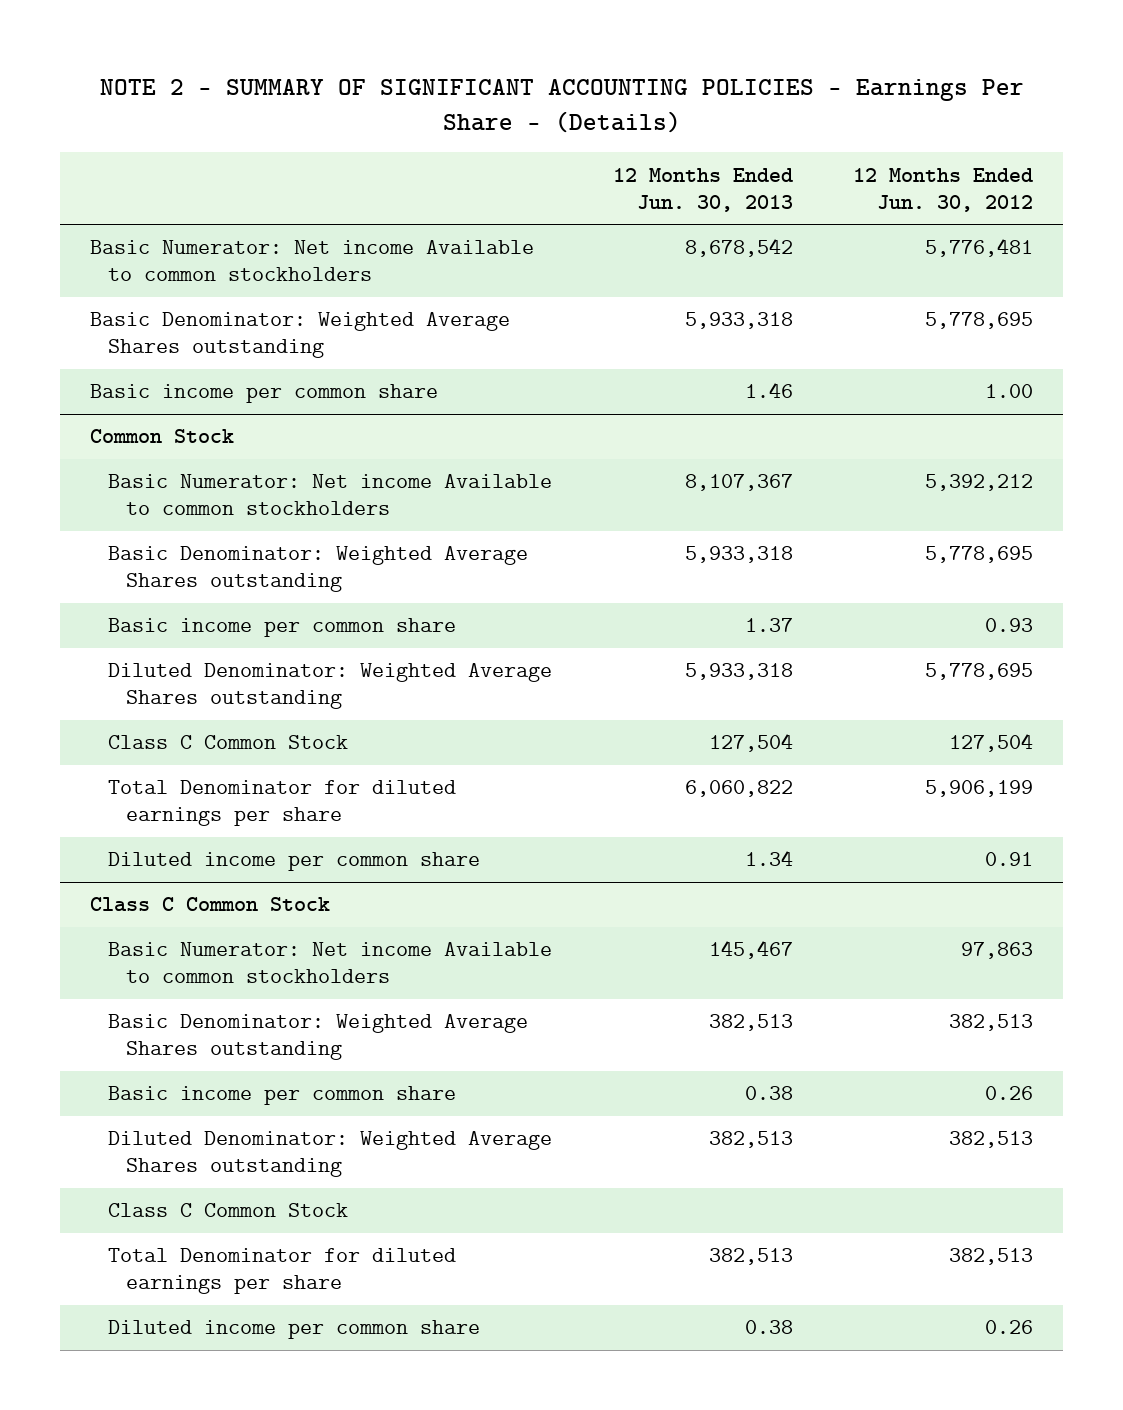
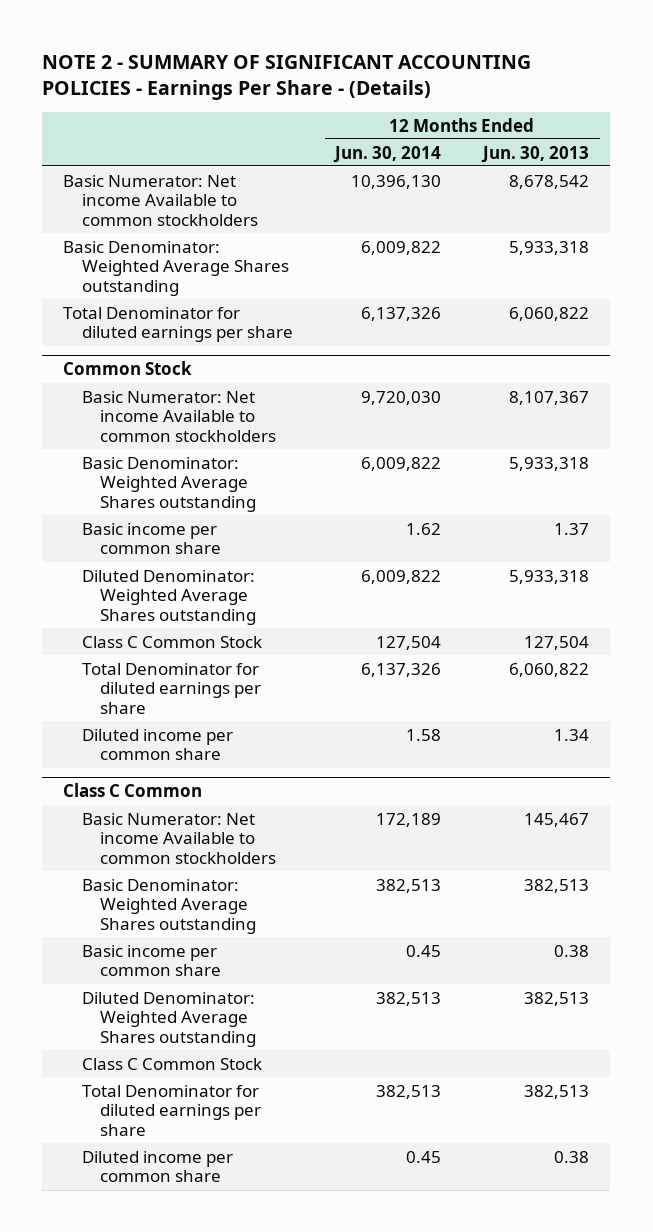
[853,167,1034,212] 12 Months Ended Jun. 30, 2012 -> none
none -> [333,145,442,163] Jun. 30, 2014
[89,384,438,404] Basic income per common share -> none
none -> [63,306,293,343] Total Denominator for diluted earnings per share
[89,897,330,913] Class C Common Stock -> [63,783,203,798] Class C Common

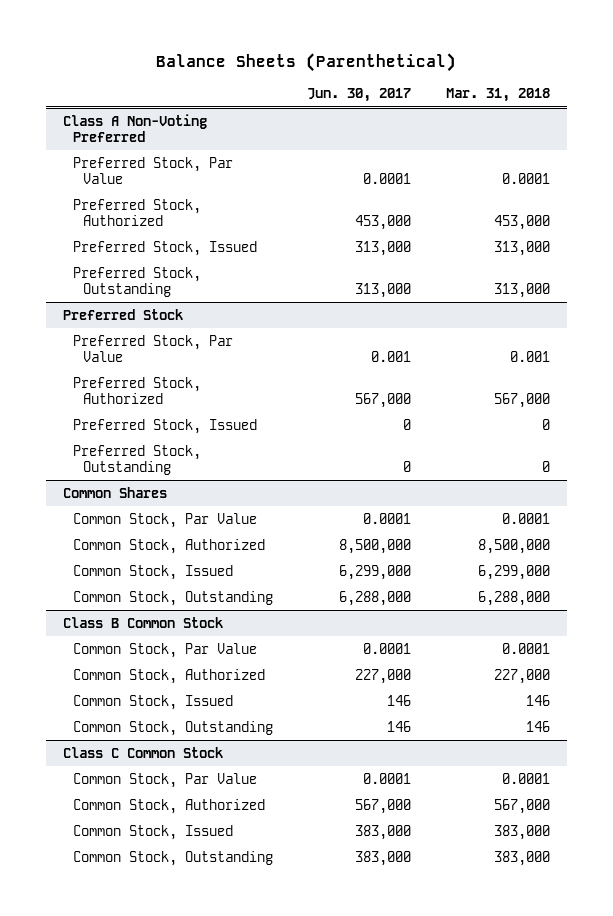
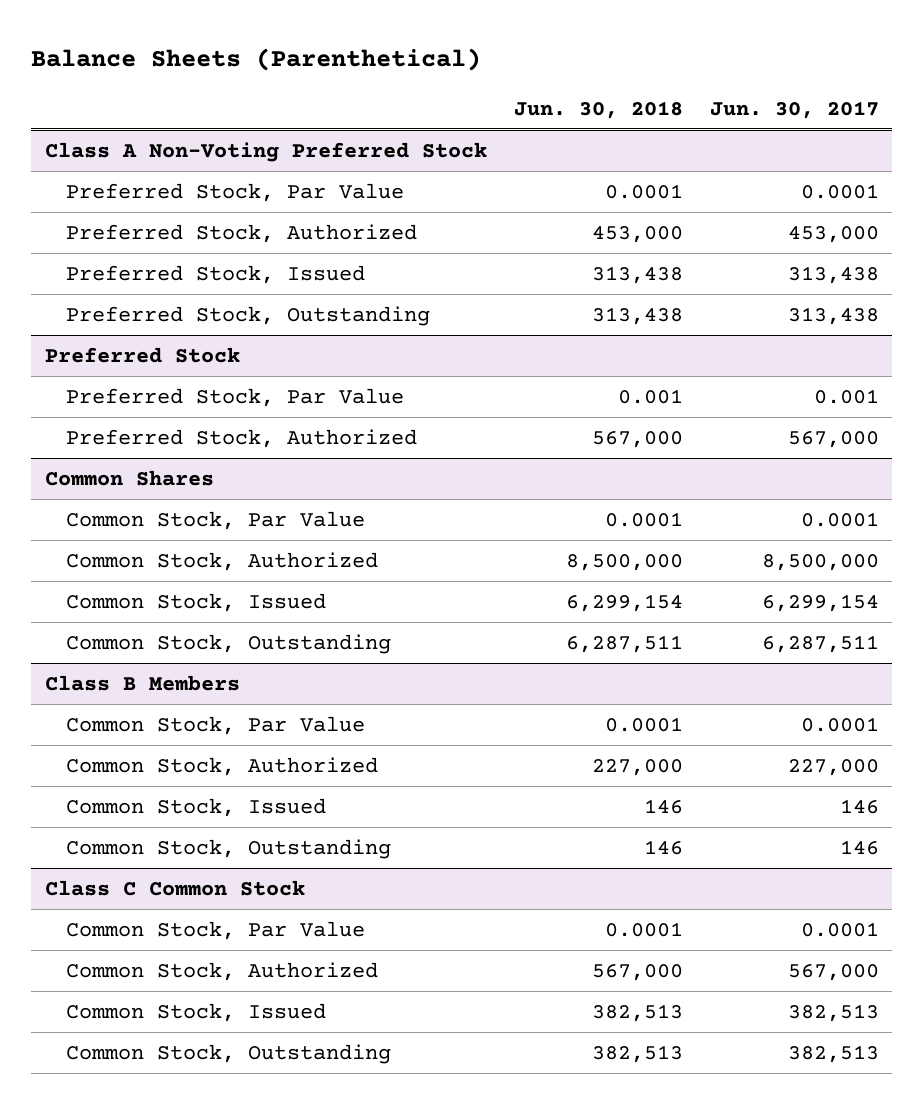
[445,88,550,103] Mar. 31, 2018 -> none
none -> [513,100,683,119] Jun. 30, 2018
[63,113,208,143] Class A Non-Voting Preferred -> [44,141,487,162] Class A Non-Voting Preferred Stock
[355,240,412,256] 313,000 -> [787,265,879,284] 313,438
[355,283,412,299] 313,000 -> [787,306,879,325] 313,438
[73,418,258,434] Preferred Stock, Issued -> none
[73,444,202,476] Preferred Stock, Outstanding -> none
[339,564,412,580] 6,299,000 -> [761,593,879,612] 6,299,154
[339,590,412,606] 6,288,000 -> [761,634,879,653] 6,287,511
[63,616,224,628] Class B Common Stock -> [44,674,240,691] Class B Members
[355,824,412,840] 383,000 -> [787,1003,879,1022] 382,513
[355,850,412,866] 383,000 -> [787,1044,879,1063] 382,513

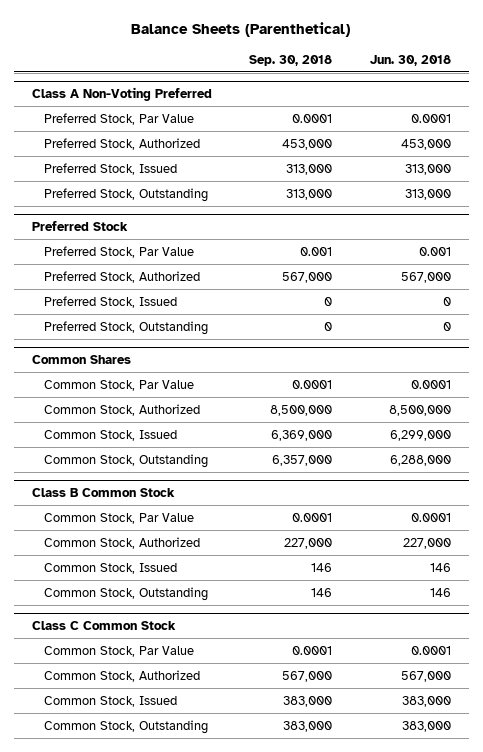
[709,100,879,119] Jun. 30, 2017 -> none
none -> [249,54,333,66] Sep. 30, 2018
[44,141,487,162] Class A Non-Voting Preferred Stock -> [32,87,213,102] Class A Non-Voting Preferred
[591,265,683,284] 313,438 -> [404,163,451,175] 313,000
[591,306,683,325] 313,438 -> [404,188,451,200] 313,000
none -> [43,295,177,308] Preferred Stock, Issued
none -> [43,320,208,335] Preferred Stock, Outstanding
[565,593,683,612] 6,299,154 -> [389,429,451,441] 6,299,000
[565,634,683,653] 6,287,511 -> [389,454,451,466] 6,288,000
[44,674,240,691] Class B Members -> [32,488,176,498] Class B Common Stock
[591,1003,683,1022] 382,513 -> [401,695,451,707] 383,000
[591,1044,683,1063] 382,513 -> [401,720,451,732] 383,000

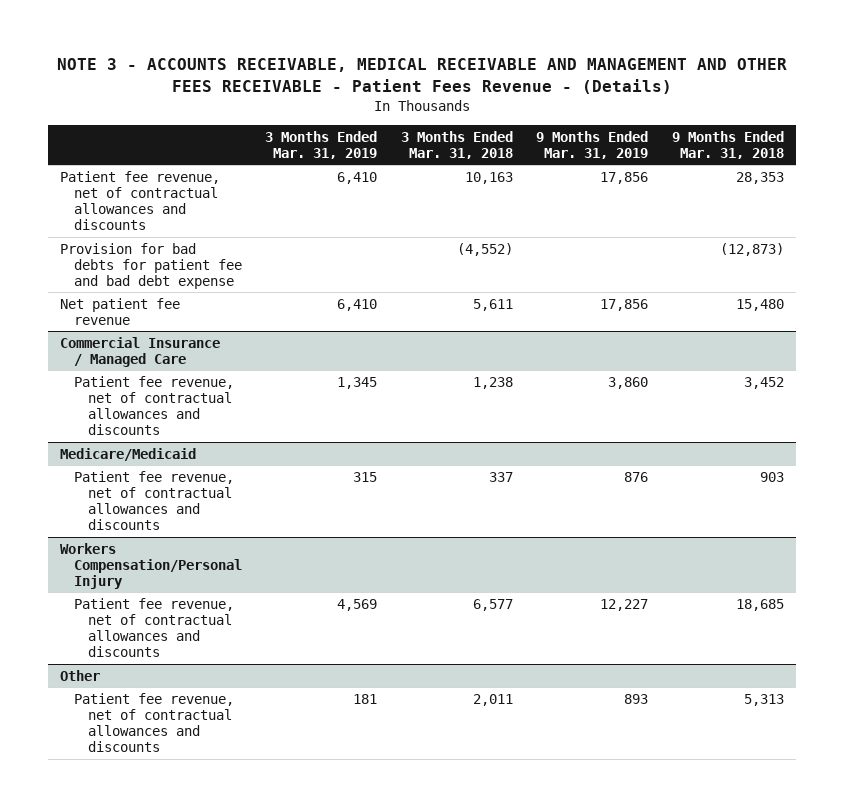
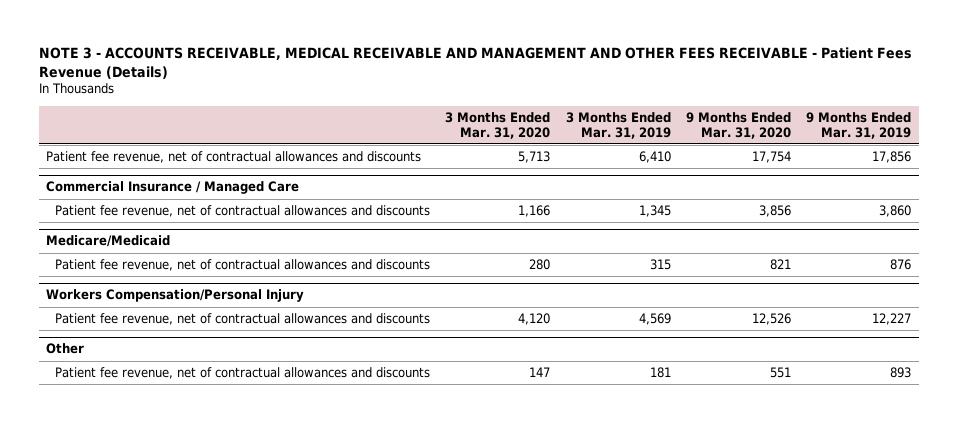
[56,58,787,94] NOTE 3 - ACCOUNTS RECEIVABLE, MEDICAL RECEIVABLE AND MANAGEMENT AND OTHER FEES RECEIVABLE - Patient Fees Revenue - (Details) -> [38,46,912,79] NOTE 3 - ACCOUNTS RECEIVABLE, MEDICAL RECEIVABLE AND MANAGEMENT AND OTHER FEES RECEIVABLE - Patient Fees Revenue (Details)
[400,130,513,159] 3 Months Ended Mar. 31, 2018 -> none
[671,130,784,159] 9 Months Ended Mar. 31, 2018 -> none
none -> [445,111,551,139] 3 Months Ended Mar. 31, 2020
none -> [685,111,791,139] 9 Months Ended Mar. 31, 2020
[59,242,242,290] Provision for bad debts for patient fee and bad debt expense -> none
[59,297,180,325] Net patient fee revenue -> none

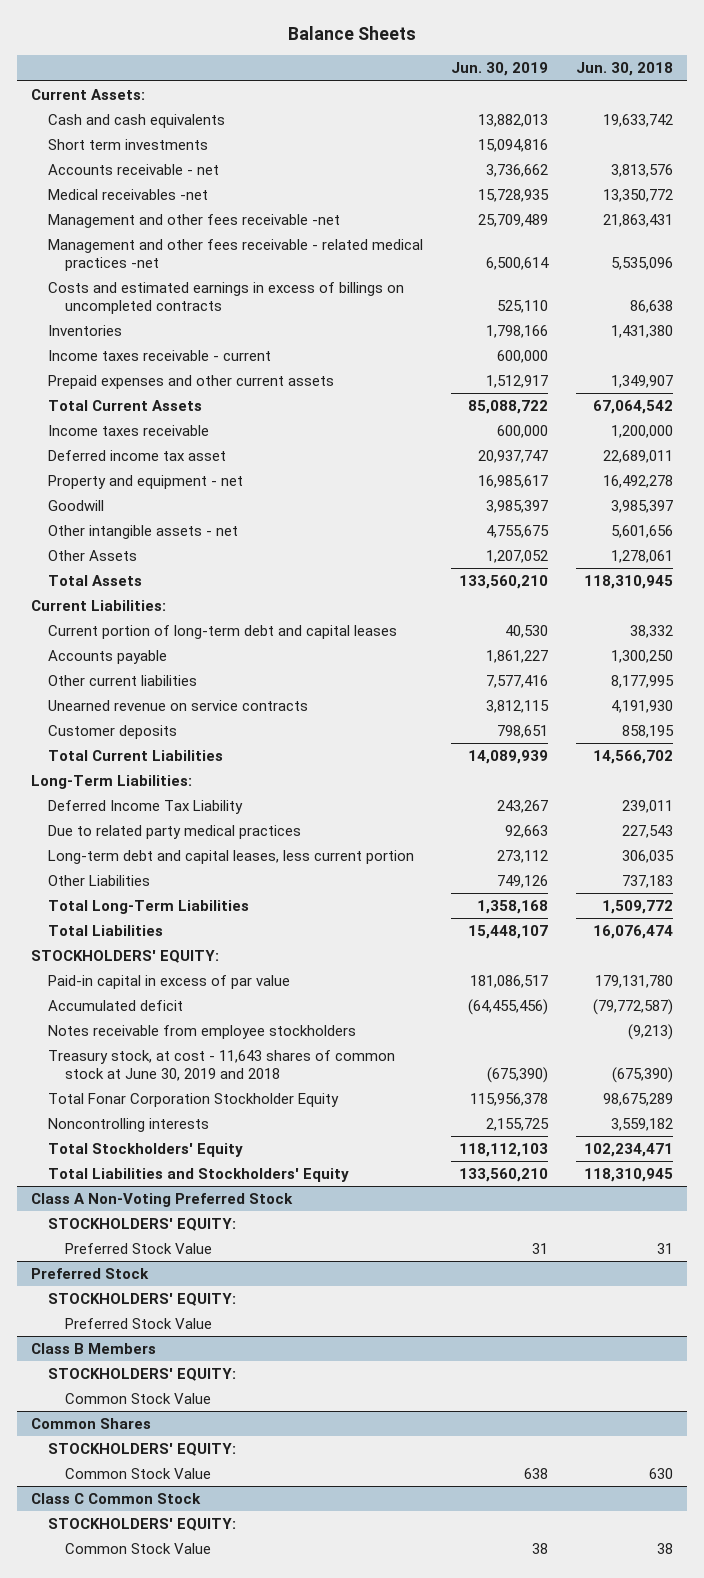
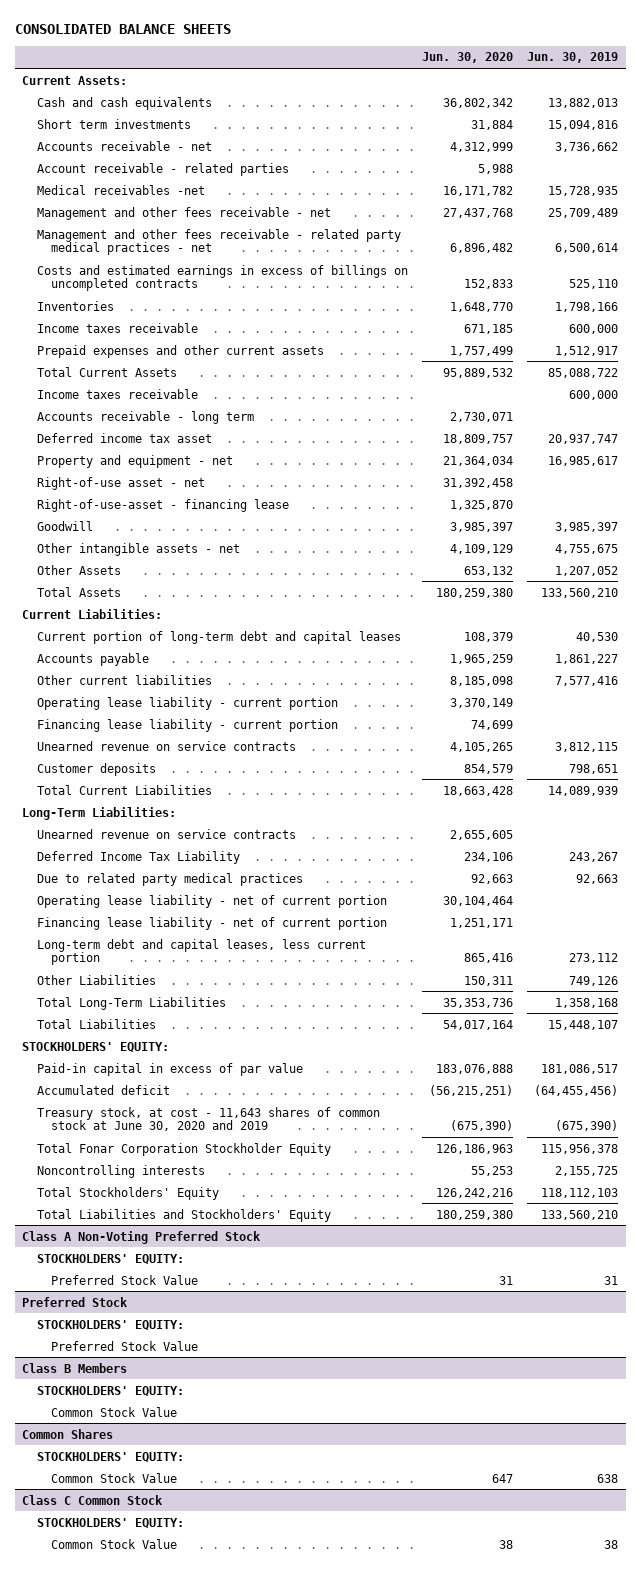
[288,26,417,41] Balance Sheets -> [15,23,232,34] CONSOLIDATED BALANCE SHEETS
[576,62,674,77] Jun. 30, 2018 -> none
none -> [421,52,513,64] Jun. 30, 2020
none -> [36,162,289,176] Account receivable - related parties
[47,214,340,229] Management and other fees receivable -net -> [36,206,331,220] Management and other fees receivable - net
[47,239,423,272] Management and other fees receivable - related medical practices -net -> [36,228,401,256] Management and other fees receivable - related party medical practices - net
[47,350,271,362] Income taxes receivable - current -> [36,322,198,333] Income taxes receivable
none -> [36,410,254,424] Accounts receivable - long term
none -> [36,476,205,490] Right-of-use asset - net
none -> [36,498,289,512] Right-of-use-asset - financing lease
none -> [36,696,338,710] Operating lease liability - current portion
none -> [36,718,338,732] Financing lease liability - current portion
none -> [36,828,296,839] Unearned revenue on service contracts
none -> [36,894,387,908] Operating lease liability - net of current portion
none -> [36,916,387,930] Financing lease liability - net of current portion
[47,1025,356,1040] Notes receivable from employee stockholders -> none
[47,1050,395,1082] Treasury stock, at cost - 11,643 shares of common stock at June 30, 2019 and 2018 -> [36,1106,380,1132] Treasury stock, at cost - 11,643 shares of common stock at June 30, 2020 and 2019

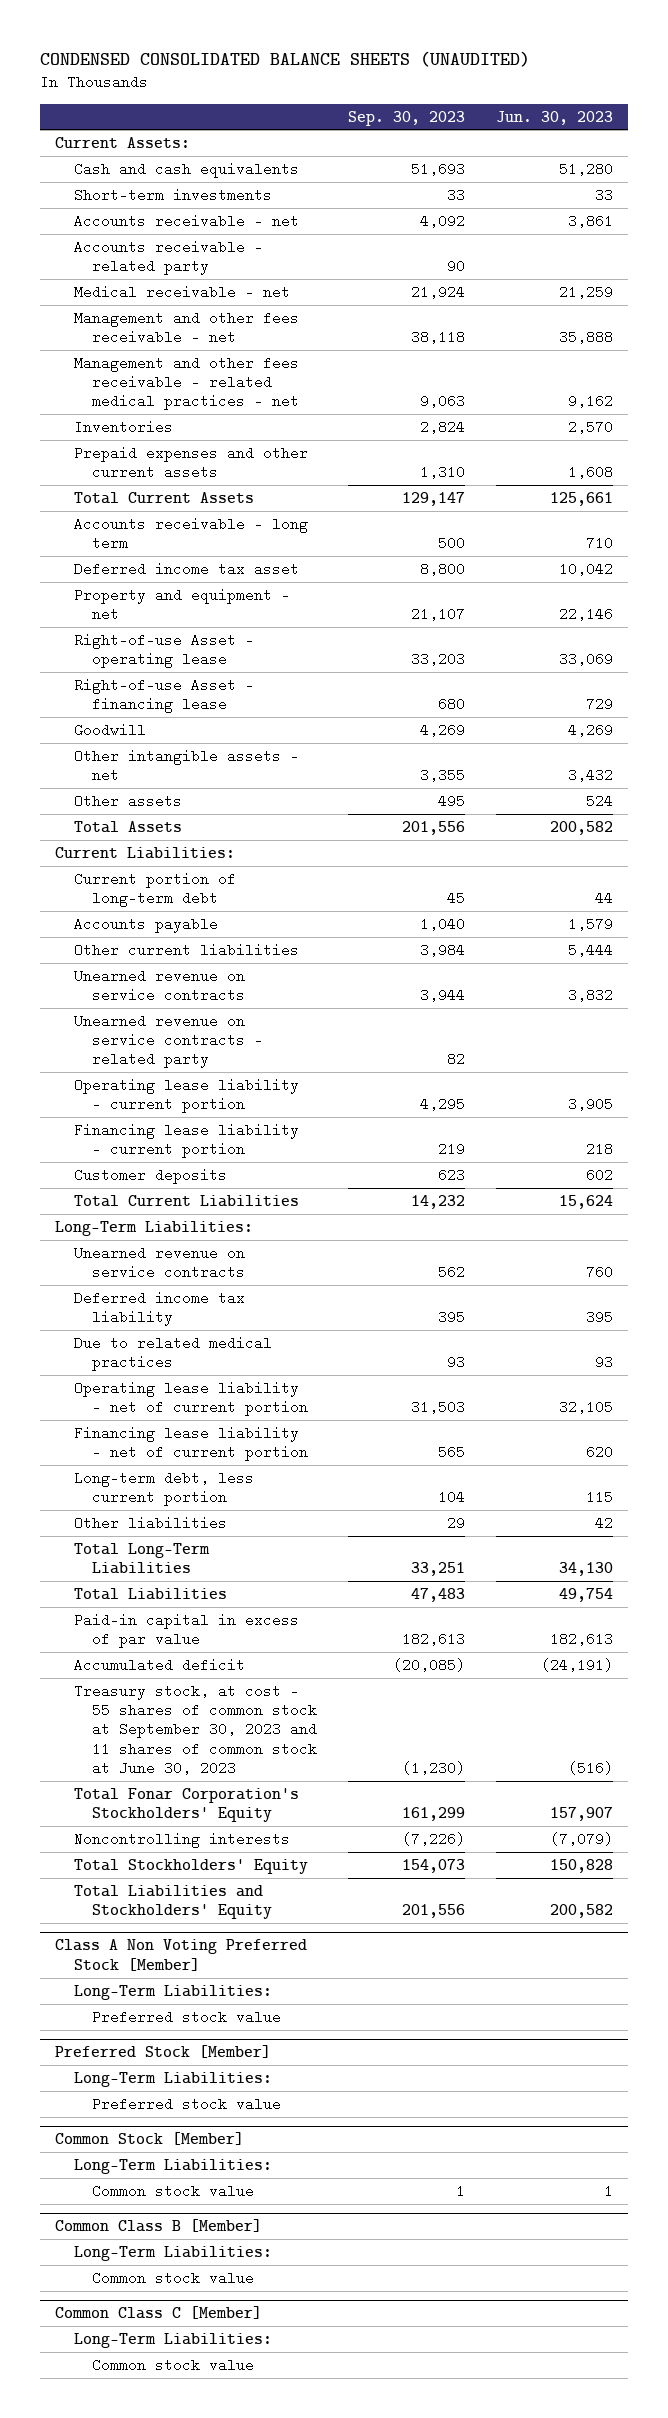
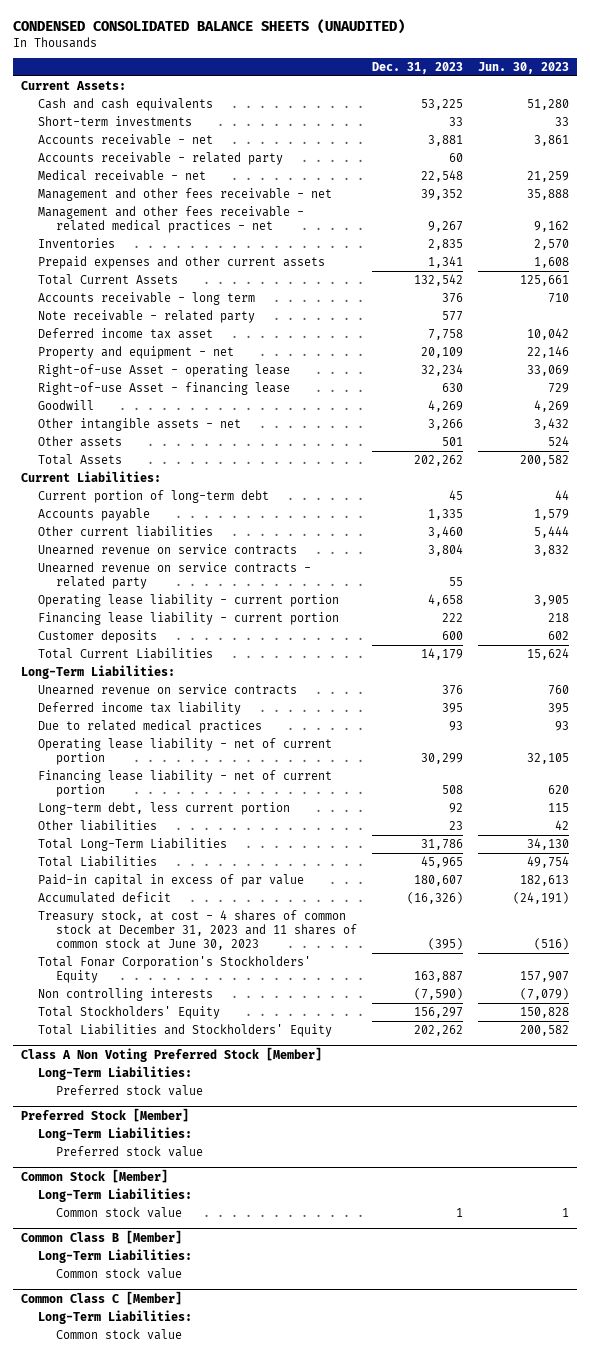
[348,110,466,126] Sep. 30, 2023 -> none
none -> [371,61,463,74] Dec. 31, 2023
none -> [38,309,256,323] Note receivable - related party
[73,1683,318,1776] Treasury stock, at cost - 55 shares of common stock at September 30, 2023 and 11 shares of common stock at June 30, 2023 -> [38,909,357,950] Treasury stock, at cost - 4 shares of common stock at December 31, 2023 and 11 shares of common stock at June 30, 2023
[73,1831,290,1848] Noncontrolling interests -> [38,987,214,1001] Non controlling interests

